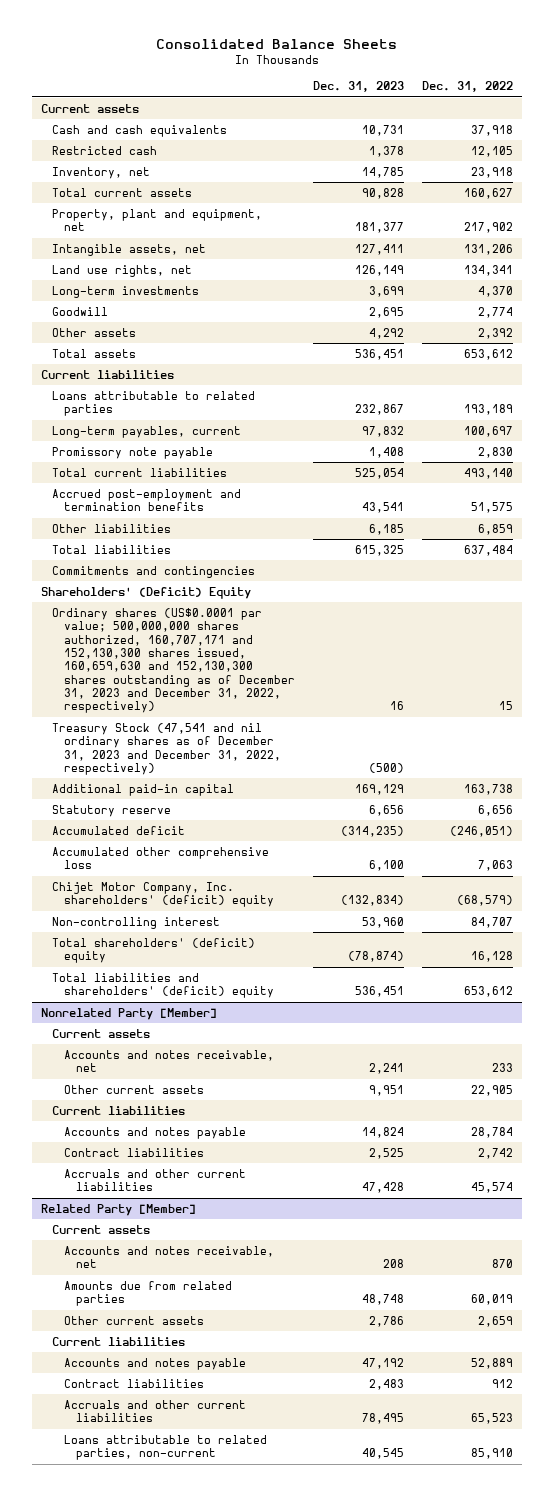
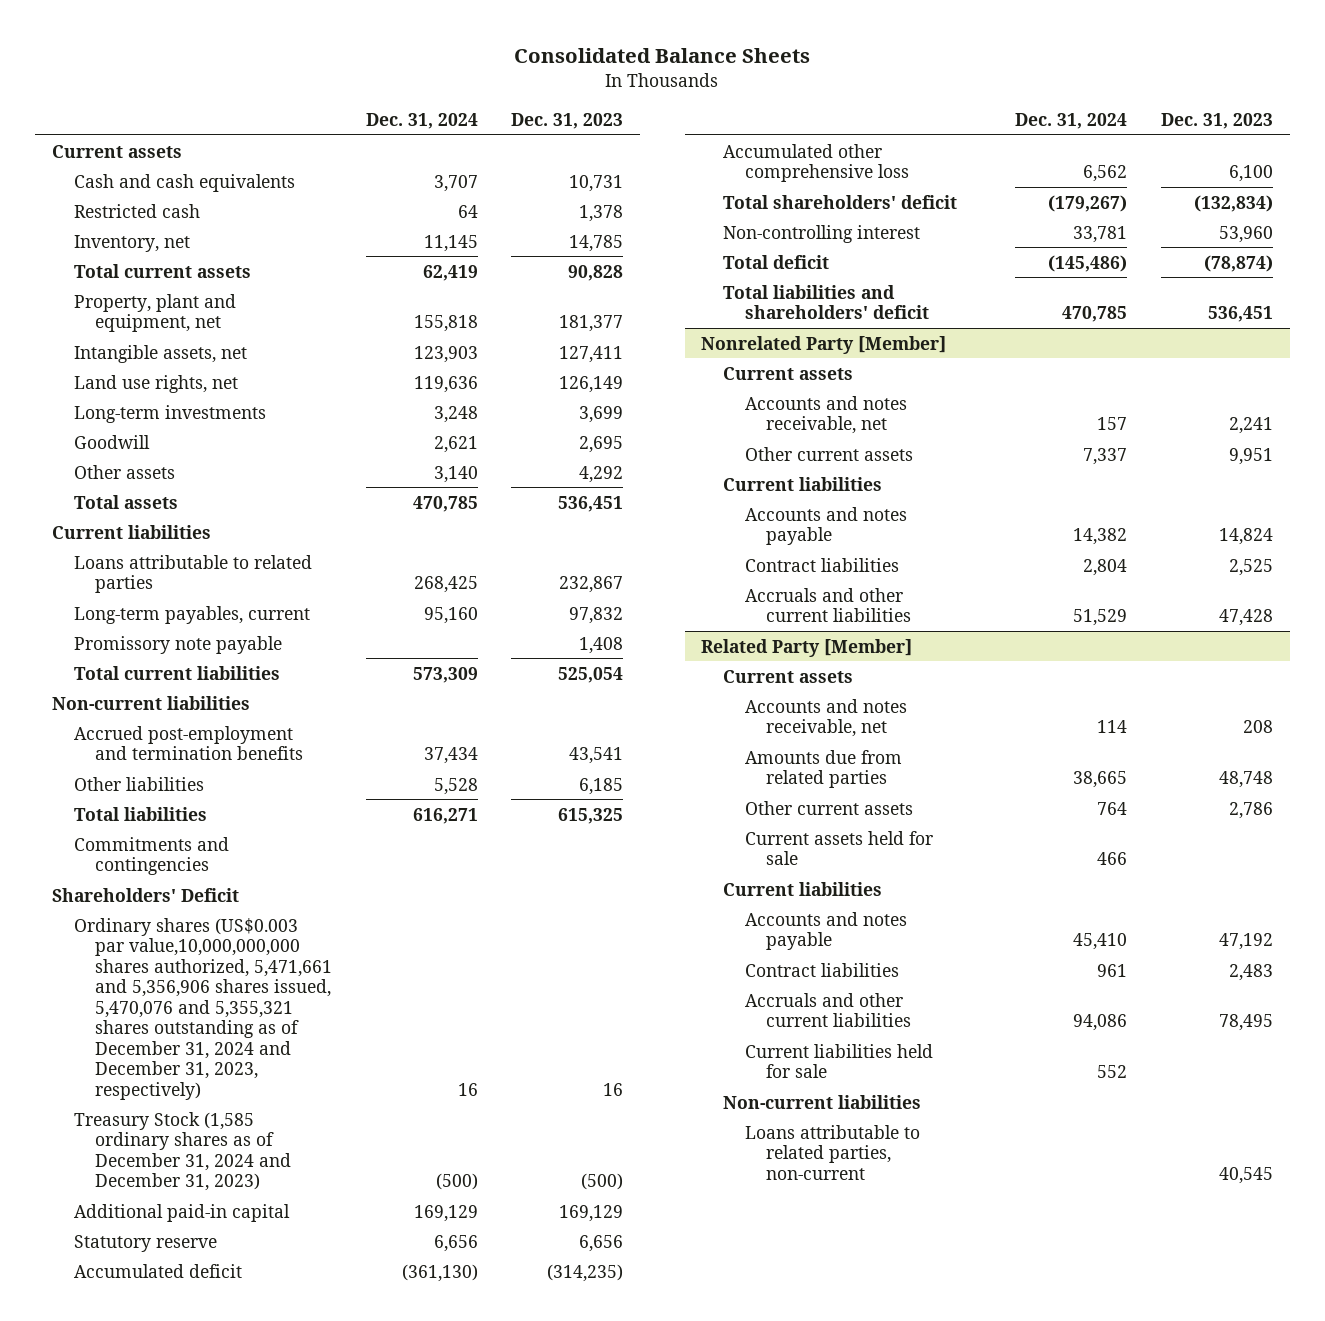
[421,81,513,93] Dec. 31, 2022 -> none
none -> [365,112,478,129] Dec. 31, 2024
none -> [51,695,250,710] Non-current liabilities
[40,586,251,599] Shareholders' (Deficit) Equity -> [51,887,239,902] Shareholders' Deficit
[52,607,296,714] Ordinary shares (US$0.0001 par value; 500,000,000 shares authorized, 160,707,171 and 152,130,300 shares issued, 160,659,630 and 152,130,300 shares outstanding as of December 31, 2023 and December 31, 2022, respectively) -> [73,917,333,1100] Ordinary shares (US$0.003 par value,10,000,000,000 shares authorized, 5,471,661 and 5,356,906 shares issued, 5,470,076 and 5,355,321 shares outstanding as of December 31, 2024 and December 31, 2023, respectively)
[52,722,282,775] Treasury Stock (47,541 and nil ordinary shares as of December 31, 2023 and December 31, 2022, respectively) -> [73,1111,292,1192] Treasury Stock (1,585 ordinary shares as of December 31, 2024 and December 31, 2023)
[52,881,275,908] Chijet Motor Company, Inc. shareholders' (deficit) equity -> [723,194,958,209] Total shareholders' deficit
[52,937,256,964] Total shareholders' (deficit) equity -> [723,254,830,269] Total deficit
[52,972,275,999] Total liabilities and shareholders' (deficit) equity -> [723,284,929,320] Total liabilities and shareholders' deficit
none -> [744,830,933,866] Current assets held for sale
none -> [744,1043,933,1079] Current liabilities held for sale
none -> [723,1094,922,1109] Non-current liabilities

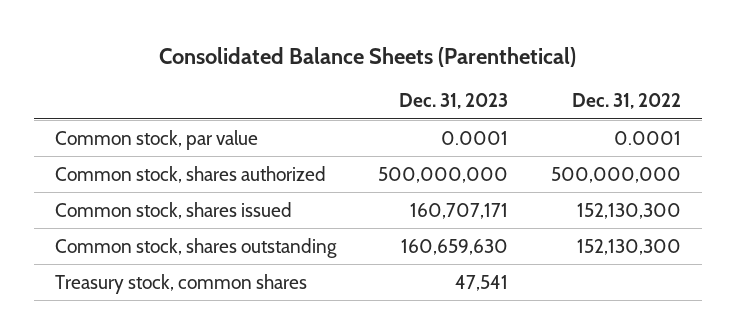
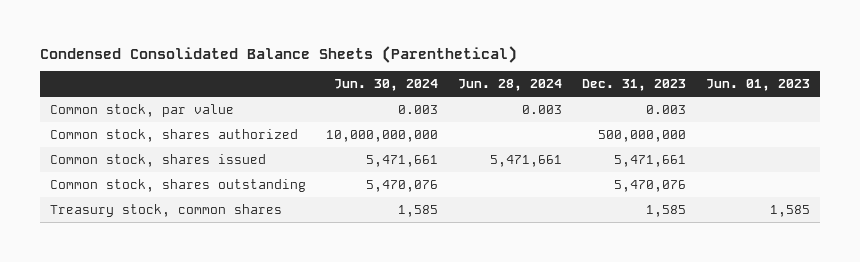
[158,46,576,67] Consolidated Balance Sheets (Parenthetical) -> [39,45,517,63] Condensed Consolidated Balance Sheets (Parenthetical)
[571,93,681,110] Dec. 31, 2022 -> none
none -> [333,79,438,92] Jun. 30, 2024
none -> [458,79,563,92] Jun. 28, 2024
none -> [706,79,811,92] Jun. 01, 2023
[441,130,509,145] 0.0001 -> [646,104,687,114] 0.003
[410,202,509,219] 160,707,171 -> [614,154,687,167] 5,471,661
[401,238,509,255] 160,659,630 -> [614,179,687,192] 5,470,076
[455,274,509,291] 47,541 -> [646,204,687,217] 1,585

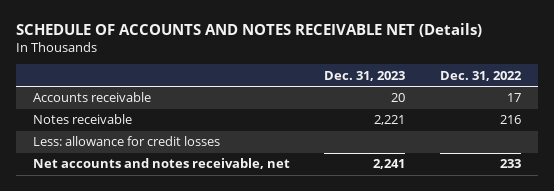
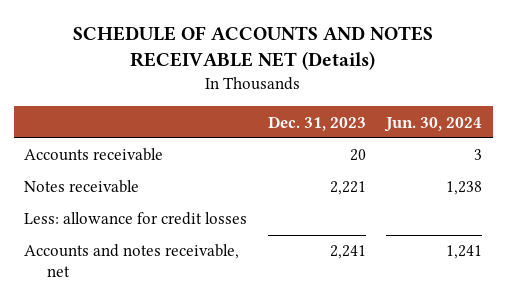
[439,70,522,81] Dec. 31, 2022 -> none
none -> [384,116,483,132] Jun. 30, 2024
[33,158,291,170] Net accounts and notes receivable, net -> [24,244,240,278] Accounts and notes receivable, net

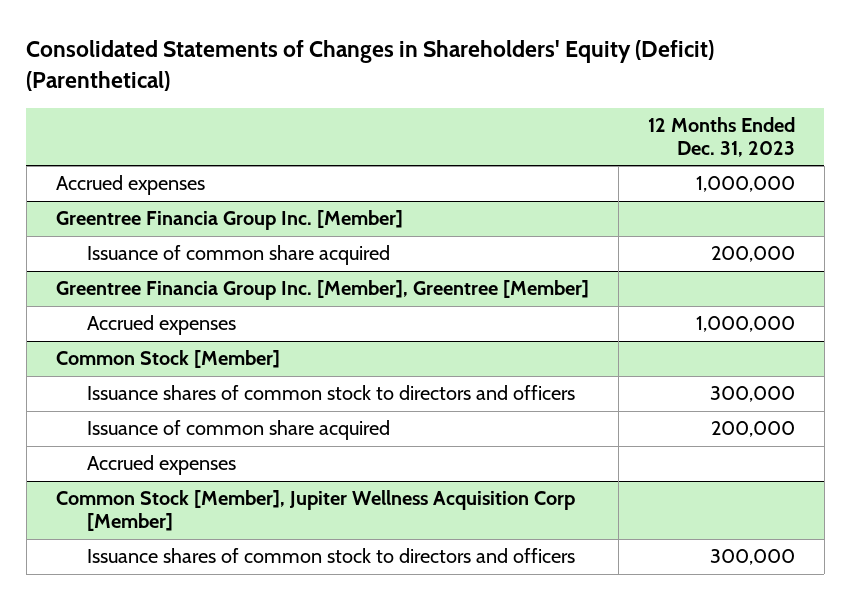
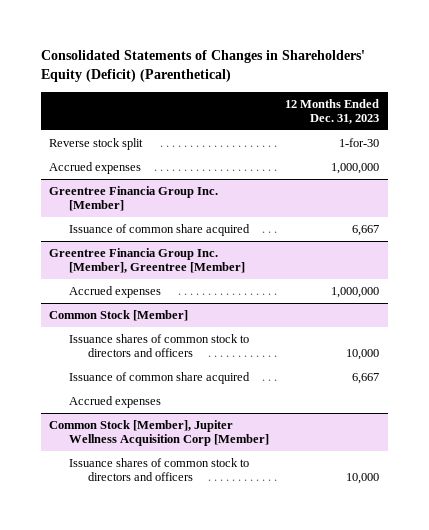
none -> [49,137,144,150] Reverse stock split
[710,246,795,263] 200,000 -> [352,224,380,236] 6,667
[709,386,795,403] 300,000 -> [346,349,380,361] 10,000
[710,421,795,438] 200,000 -> [352,372,380,384] 6,667
[709,549,795,566] 300,000 -> [346,473,380,485] 10,000

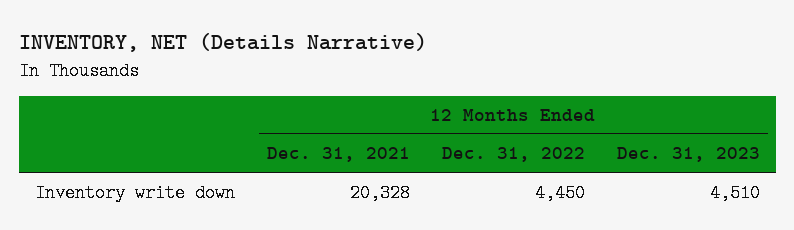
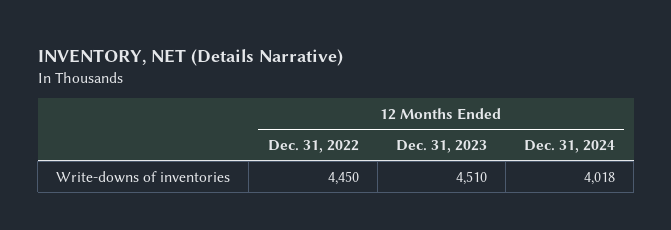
[266,147,410,163] Dec. 31, 2021 -> none
none -> [524,139,616,153] Dec. 31, 2024
[34,184,235,203] Inventory write down -> [56,170,231,183] Write-downs of inventories

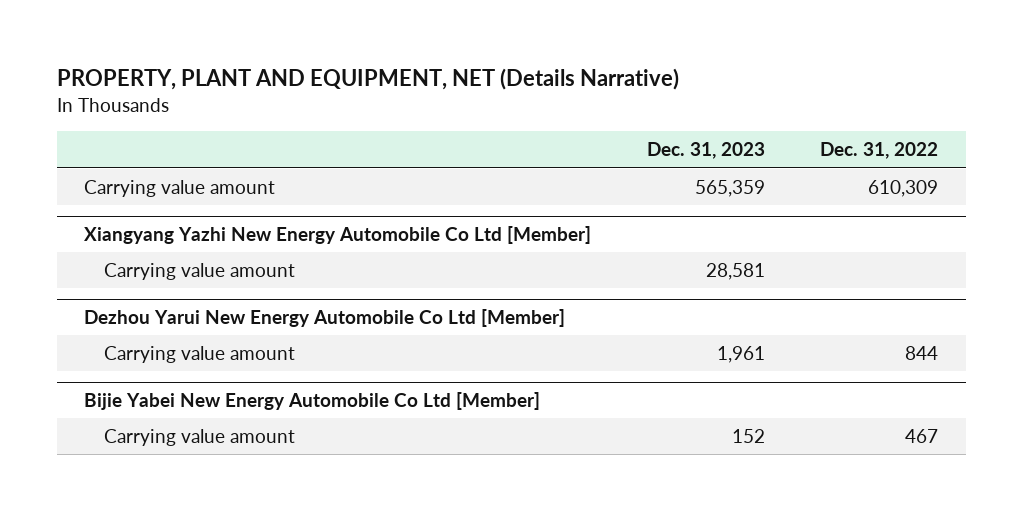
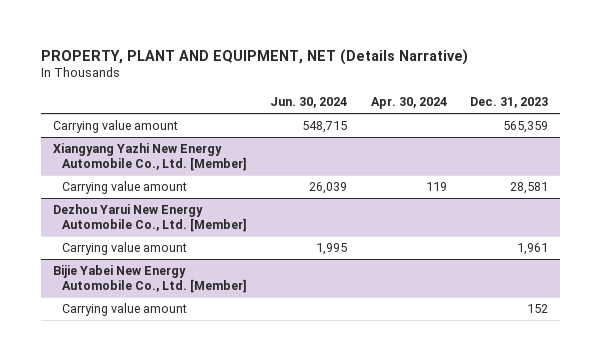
[820,142,939,160] Dec. 31, 2022 -> none
none -> [270,97,348,109] Jun. 30, 2024
none -> [370,97,447,110] Apr. 30, 2024
[84,226,592,245] Xiangyang Yazhi New Energy Automobile Co Ltd [Member] -> [53,143,248,171] Xiangyang Yazhi New Energy Automobile Co., Ltd. [Member]
[84,309,566,328] Dezhou Yarui New Energy Automobile Co Ltd [Member] -> [53,204,248,232] Dezhou Yarui New Energy Automobile Co., Ltd. [Member]
[84,392,541,411] Bijie Yabei New Energy Automobile Co Ltd [Member] -> [53,265,248,293] Bijie Yabei New Energy Automobile Co., Ltd. [Member]

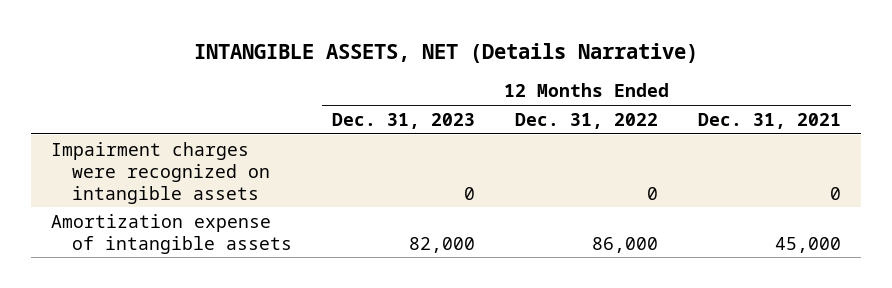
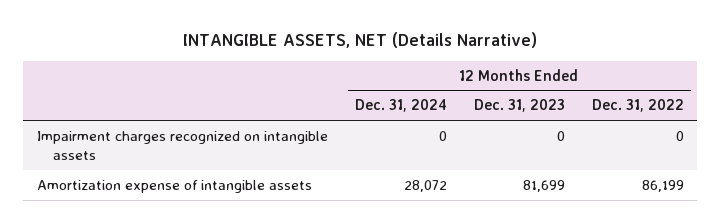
[698,112,842,129] Dec. 31, 2021 -> none
none -> [354,99,447,113] Dec. 31, 2024
[50,141,271,204] Impairment charges were recognized on intangible assets -> [36,130,328,160] Impairment charges recognized on intangible assets
[409,236,476,253] 82,000 -> [522,179,565,192] 81,699
[592,236,659,253] 86,000 -> [641,179,684,192] 86,199

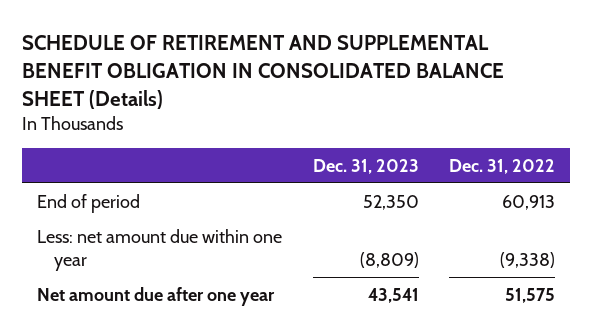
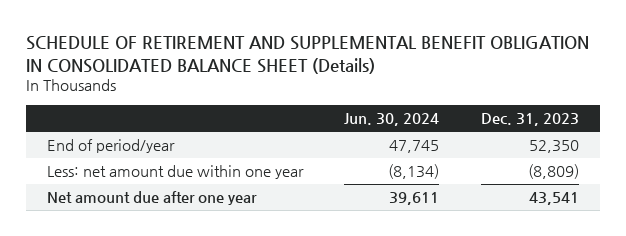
[448,158,555,174] Dec. 31, 2022 -> none
none -> [344,113,440,127] Jun. 30, 2024
[37,193,141,213] End of period -> [46,139,175,154] End of period/year

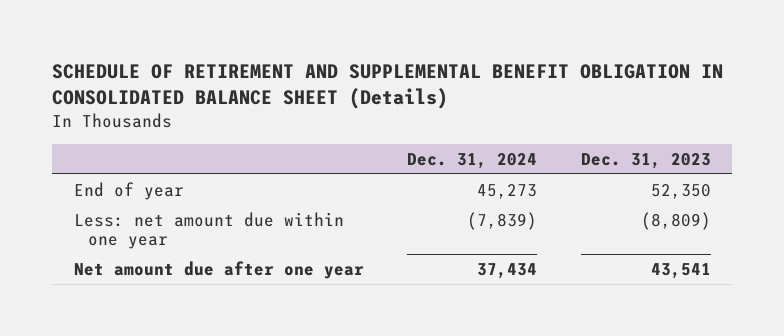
[344,113,440,127] Jun. 30, 2024 -> none
none -> [407,152,538,169] Dec. 31, 2024
[46,139,175,154] End of period/year -> [73,181,184,200] End of year

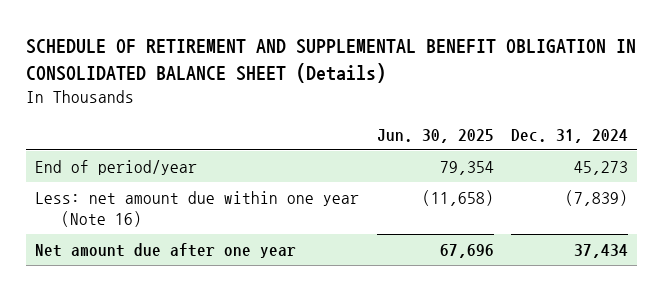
[580,152,711,169] Dec. 31, 2023 -> none
none -> [376,128,494,143] Jun. 30, 2025
[73,181,184,200] End of year -> [34,160,197,176] End of period/year
[73,211,344,250] Less: net amount due within one year -> [34,191,359,228] Less: net amount due within one year (Note 16)

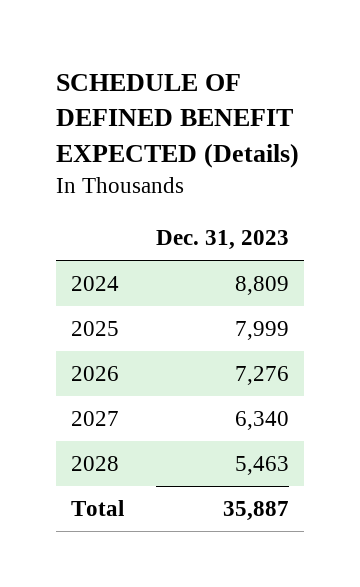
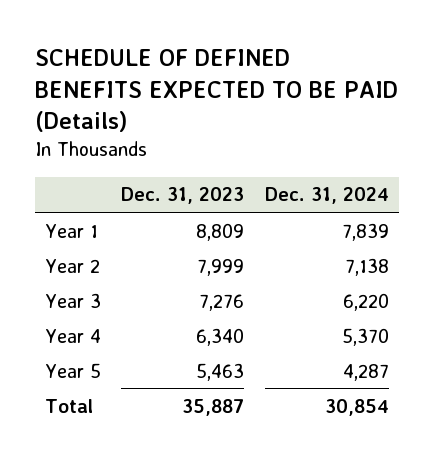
[55,74,299,168] SCHEDULE OF DEFINED BENEFIT EXPECTED (Details) -> [34,49,398,133] SCHEDULE OF DEFINED BENEFITS EXPECTED TO BE PAID (Details)
none -> [264,187,389,205] Dec. 31, 2024
[71,275,120,291] 2024 -> [44,223,98,238] Year 1
[71,320,120,336] 2025 -> [44,258,100,273] Year 2
[71,365,120,381] 2026 -> [44,292,101,308] Year 3
[71,410,120,426] 2027 -> [44,328,101,343] Year 4
[71,455,120,471] 2028 -> [44,362,101,378] Year 5

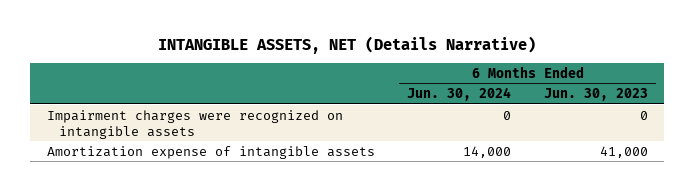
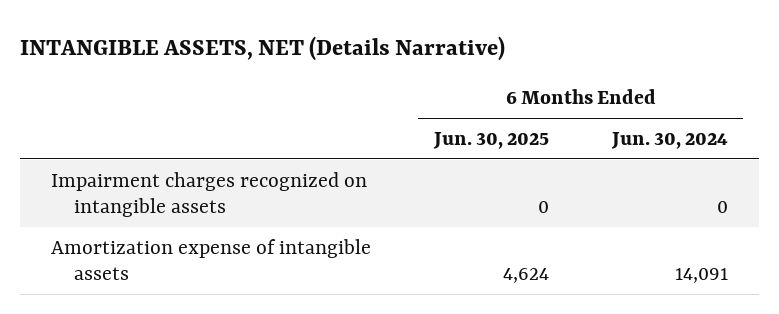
[543,88,648,102] Jun. 30, 2023 -> none
none -> [432,131,549,149] Jun. 30, 2025
[46,109,343,139] Impairment charges were recognized on intangible assets -> [51,171,368,217] Impairment charges recognized on intangible assets
[463,145,512,158] 14,000 -> [674,267,728,283] 14,091

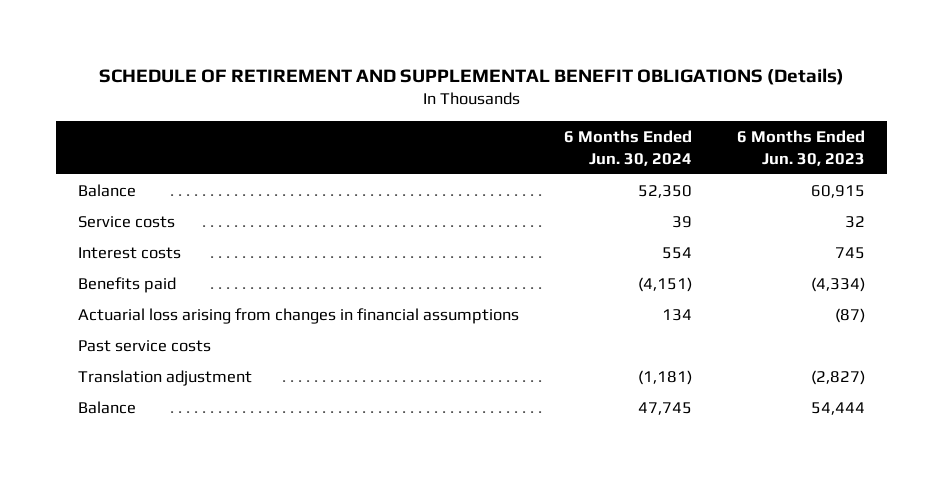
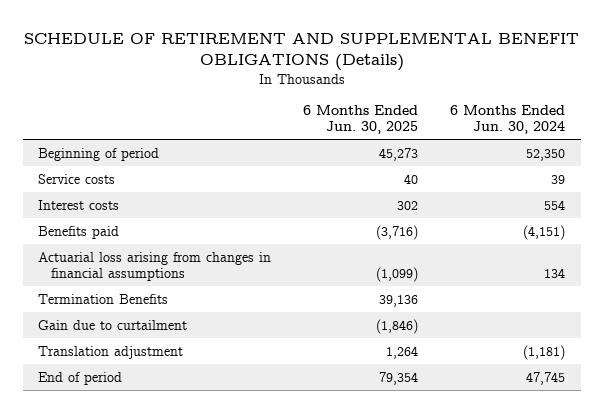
[736,129,865,166] 6 Months Ended Jun. 30, 2023 -> none
none -> [303,105,419,134] 6 Months Ended Jun. 30, 2025
[78,183,137,197] Balance -> [38,147,160,161] Beginning of period
[78,339,212,352] Past service costs -> none
none -> [38,293,169,304] Termination Benefits
none -> [38,319,188,330] Gain due to curtailment
[78,400,137,414] Balance -> [38,371,123,385] End of period

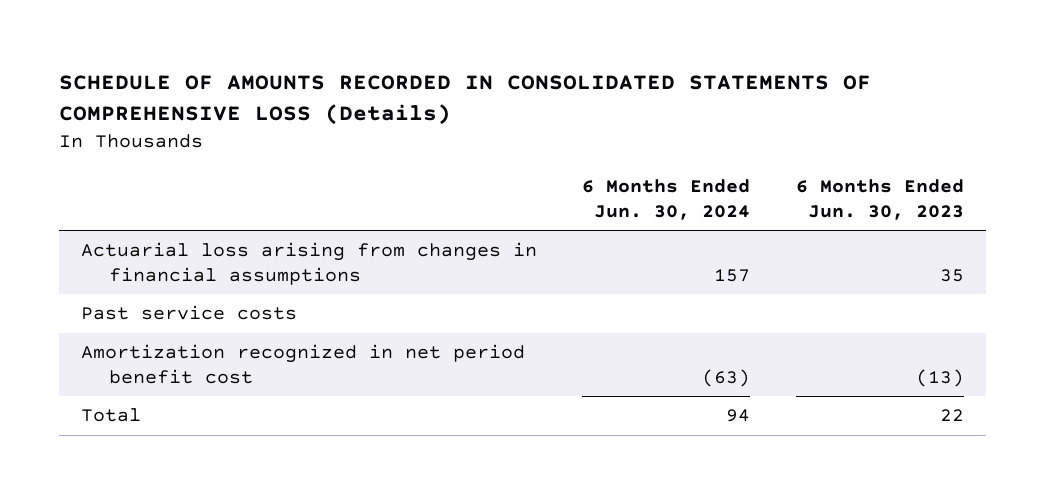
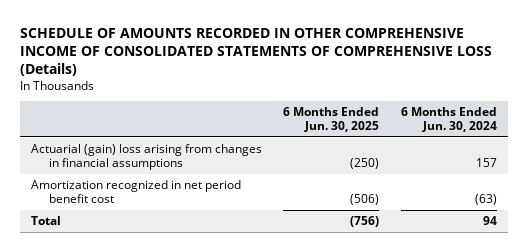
[58,75,871,126] SCHEDULE OF AMOUNTS RECORDED IN CONSOLIDATED STATEMENTS OF COMPREHENSIVE LOSS (Details) -> [19,27,492,76] SCHEDULE OF AMOUNTS RECORDED IN OTHER COMPREHENSIVE INCOME OF CONSOLIDATED STATEMENTS OF COMPREHENSIVE LOSS (Details)
[795,179,964,220] 6 Months Ended Jun. 30, 2023 -> none
none -> [283,107,380,133] 6 Months Ended Jun. 30, 2025
[81,305,298,321] Past service costs -> none
[81,242,538,285] Actuarial loss arising from changes in financial assumptions -> [30,143,262,170] Actuarial (gain) loss arising from changes in financial assumptions

